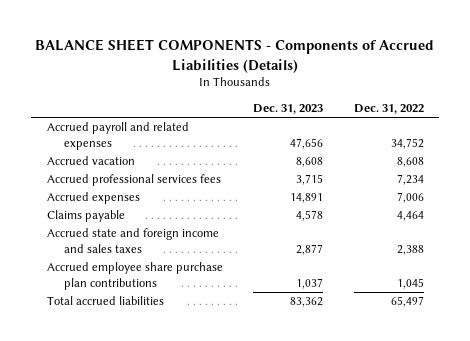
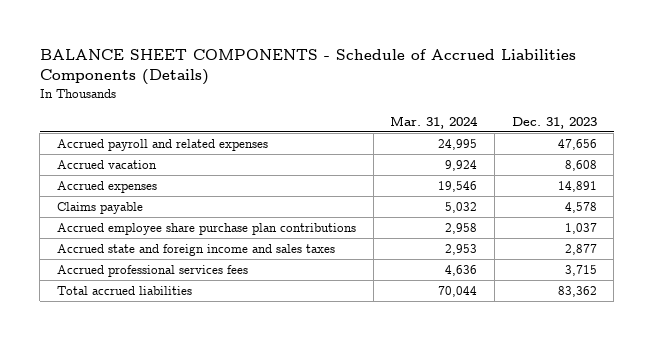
[35,39,435,73] BALANCE SHEET COMPONENTS - Components of Accrued Liabilities (Details) -> [39,49,576,86] BALANCE SHEET COMPONENTS - Schedule of Accrued Liabilities Components (Details)
[353,104,424,115] Dec. 31, 2022 -> none
none -> [390,115,479,129] Mar. 31, 2024
[46,228,219,253] Accrued state and foreign income and sales taxes -> [56,243,335,256] Accrued state and foreign income and sales taxes
[46,174,221,187] Accrued professional services fees -> [56,264,248,277] Accrued professional services fees

